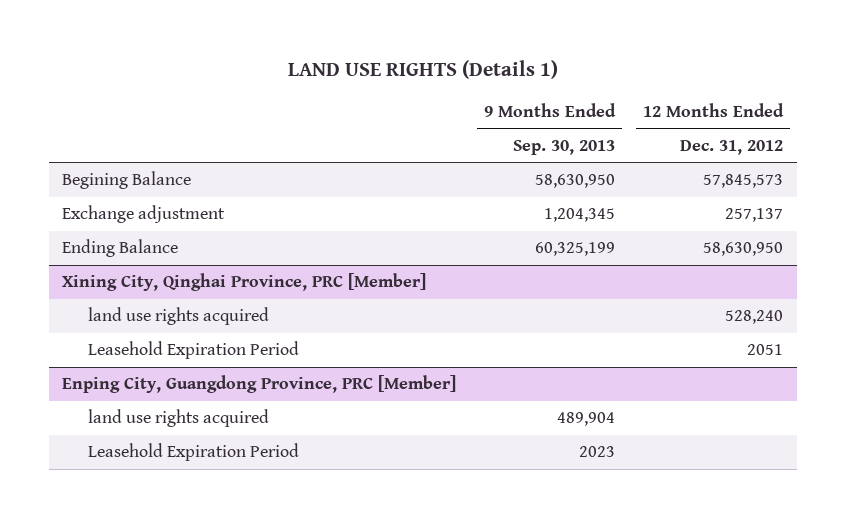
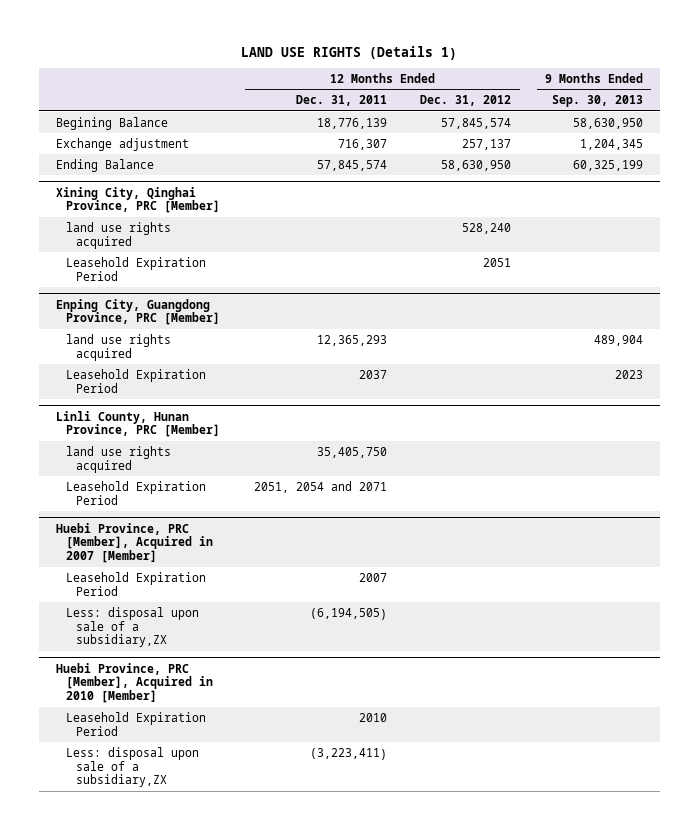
none -> [295,95,387,107] Dec. 31, 2011
[702,174,783,189] 57,845,573 -> [441,117,512,129] 57,845,574
none -> [55,410,221,438] Linli County, Hunan Province, PRC [Member]
none -> [66,445,172,473] land use rights acquired
none -> [66,480,207,505] Leasehold Expiration Period
none -> [55,522,214,564] Huebi Province, PRC [Member], Acquired in 2007 [Member]
none -> [66,571,207,596] Leasehold Expiration Period
none -> [66,606,200,648] Less: disposal upon sale of a subsidiary,ZX
none -> [55,662,214,704] Huebi Province, PRC [Member], Acquired in 2010 [Member]
none -> [66,711,207,736] Leasehold Expiration Period
none -> [66,746,200,788] Less: disposal upon sale of a subsidiary,ZX

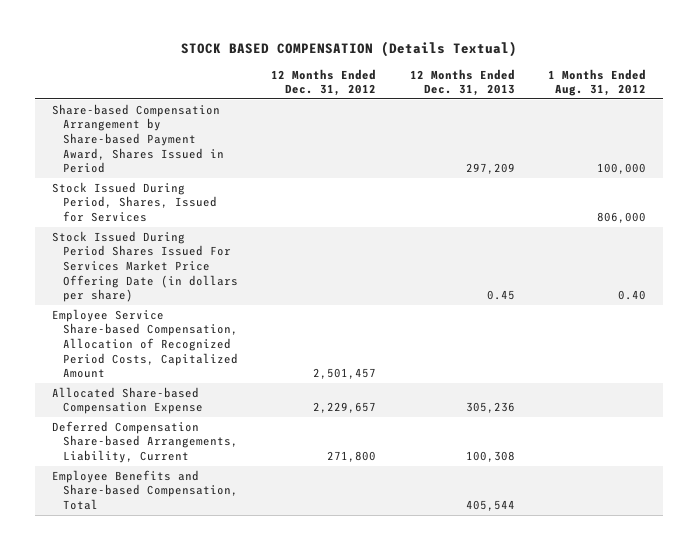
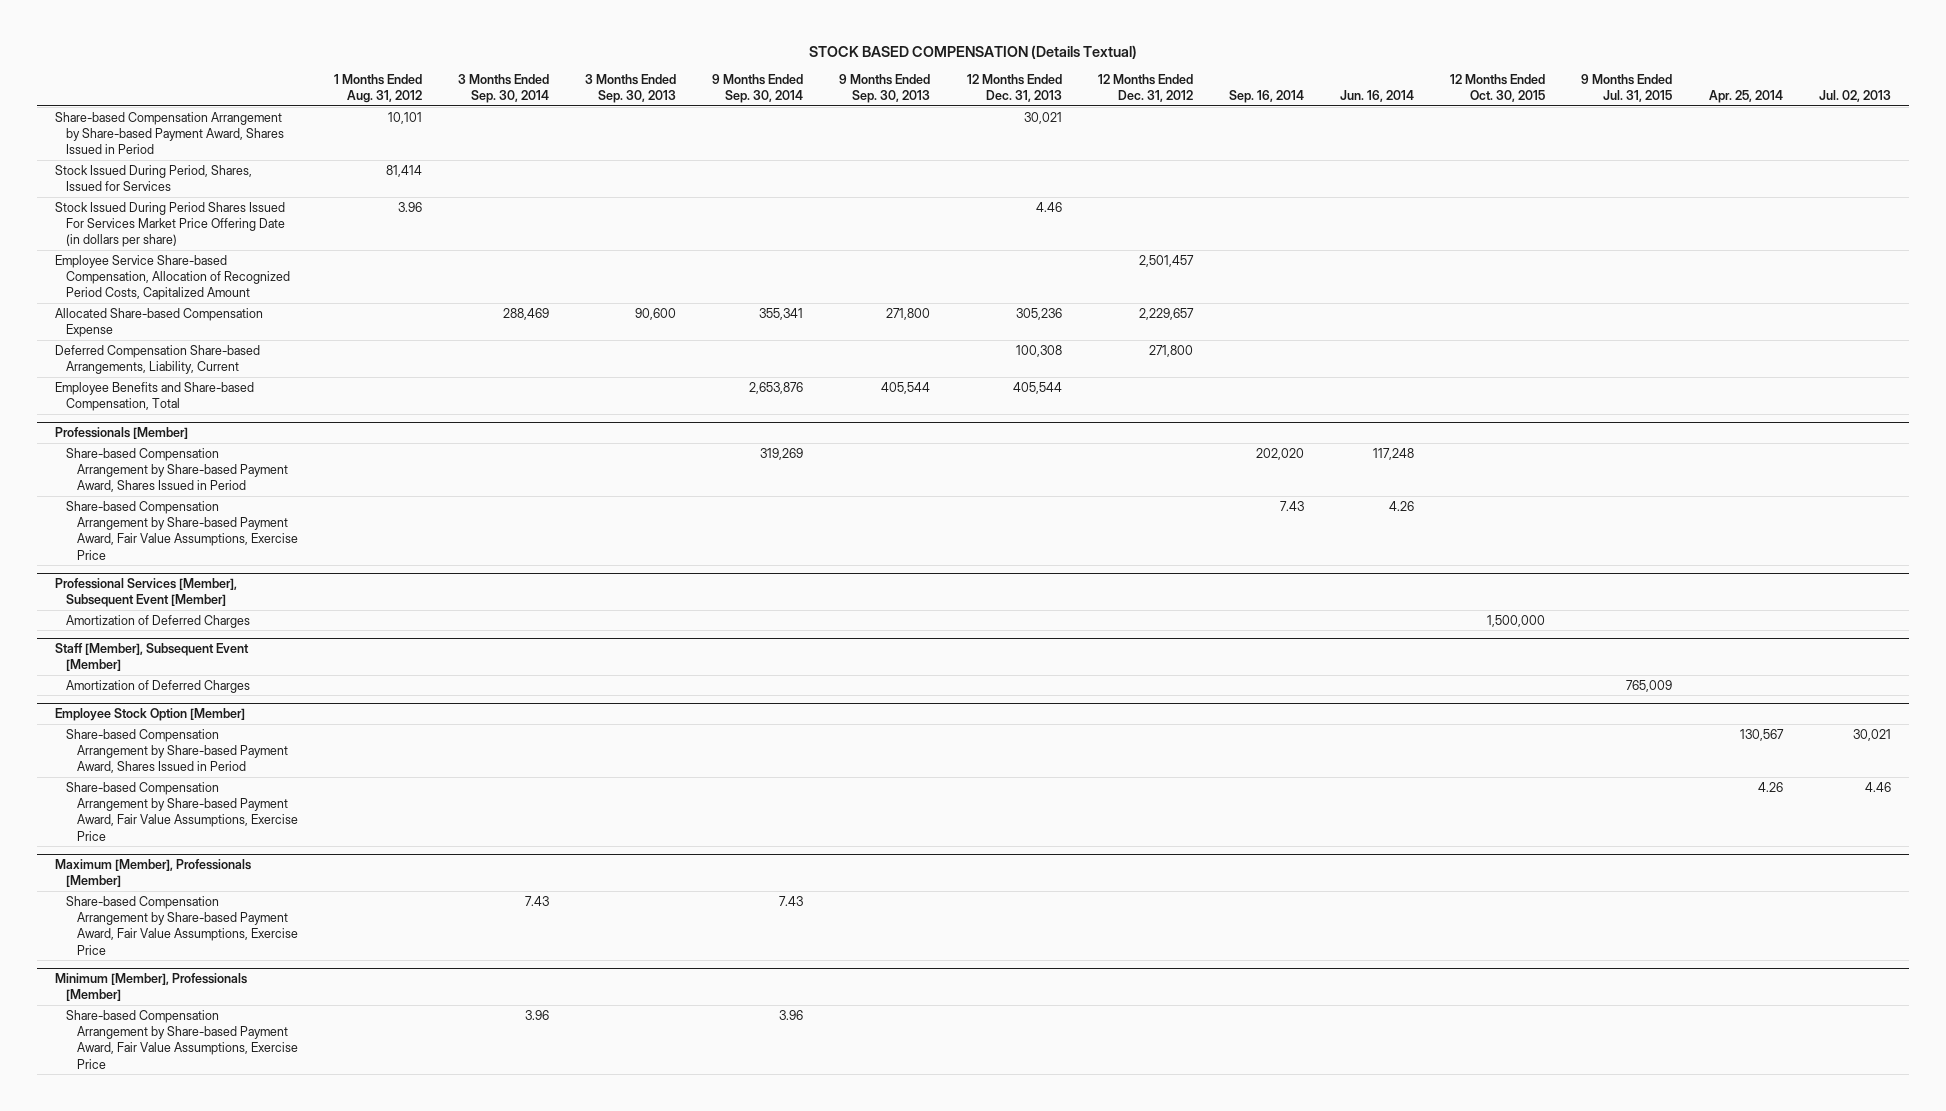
none -> [458,74,550,104] 3 Months Ended Sep. 30, 2014
none -> [585,74,677,104] 3 Months Ended Sep. 30, 2013
none -> [712,74,804,104] 9 Months Ended Sep. 30, 2014
none -> [839,74,931,104] 9 Months Ended Sep. 30, 2013
none -> [1228,90,1304,104] Sep. 16, 2014
none -> [1340,90,1415,103] Jun. 16, 2014
none -> [1450,74,1546,103] 12 Months Ended Oct. 30, 2015
none -> [1581,74,1673,103] 9 Months Ended Jul. 31, 2015
none -> [1708,90,1783,104] Apr. 25, 2014
none -> [1818,90,1891,103] Jul. 02, 2013
[465,163,515,175] 297,209 -> [1023,111,1062,124] 30,021
[597,163,647,175] 100,000 -> [387,111,422,124] 10,101
[597,212,647,224] 806,000 -> [385,164,422,177] 81,414
[486,290,515,301] 0.45 -> [1035,201,1062,212] 4.46
[618,290,647,301] 0.40 -> [397,201,422,212] 3.96
none -> [55,426,189,439] Professionals [Member]
none -> [65,447,288,493] Share-based Compensation Arrangement by Share-based Payment Award, Shares Issued in Period
none -> [65,500,298,560] Share-based Compensation Arrangement by Share-based Payment Award, Fair Value Assumptions, Exercise Price
none -> [55,577,238,608] Professional Services [Member], Subsequent Event [Member]
none -> [65,614,250,628] Amortization of Deferred Charges
none -> [55,642,250,672] Staff [Member], Subsequent Event [Member]
none -> [65,679,250,693] Amortization of Deferred Charges
none -> [55,707,246,721] Employee Stock Option [Member]
none -> [65,728,288,774] Share-based Compensation Arrangement by Share-based Payment Award, Shares Issued in Period
none -> [65,781,298,841] Share-based Compensation Arrangement by Share-based Payment Award, Fair Value Assumptions, Exercise Price
none -> [55,858,252,888] Maximum [Member], Professionals [Member]
none -> [65,895,298,955] Share-based Compensation Arrangement by Share-based Payment Award, Fair Value Assumptions, Exercise Price
none -> [55,972,248,1002] Minimum [Member], Professionals [Member]
none -> [65,1009,298,1069] Share-based Compensation Arrangement by Share-based Payment Award, Fair Value Assumptions, Exercise Price

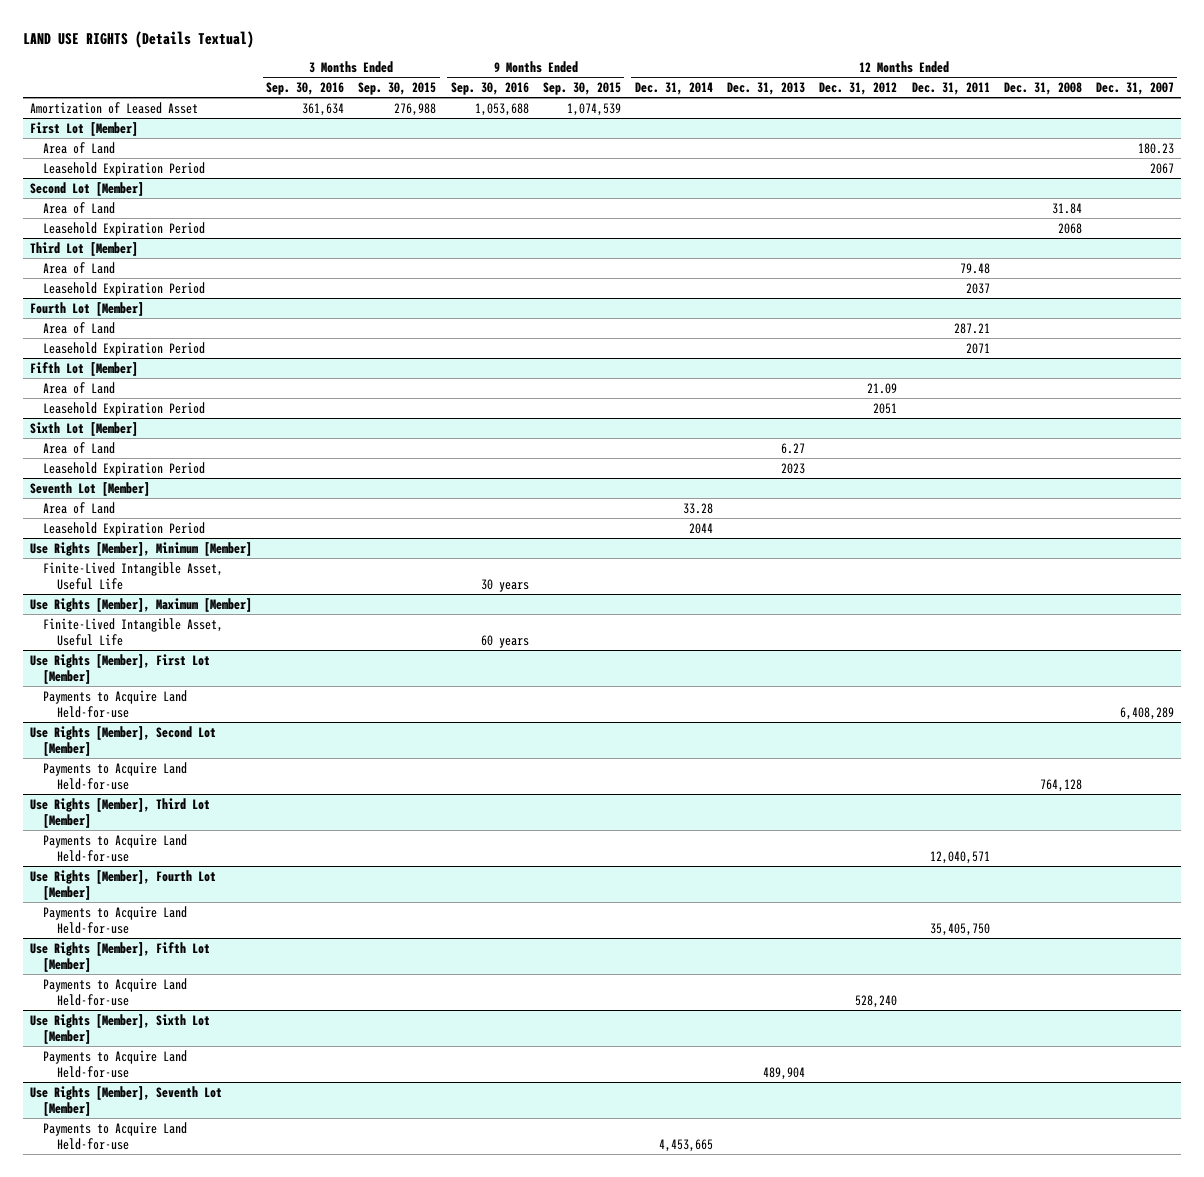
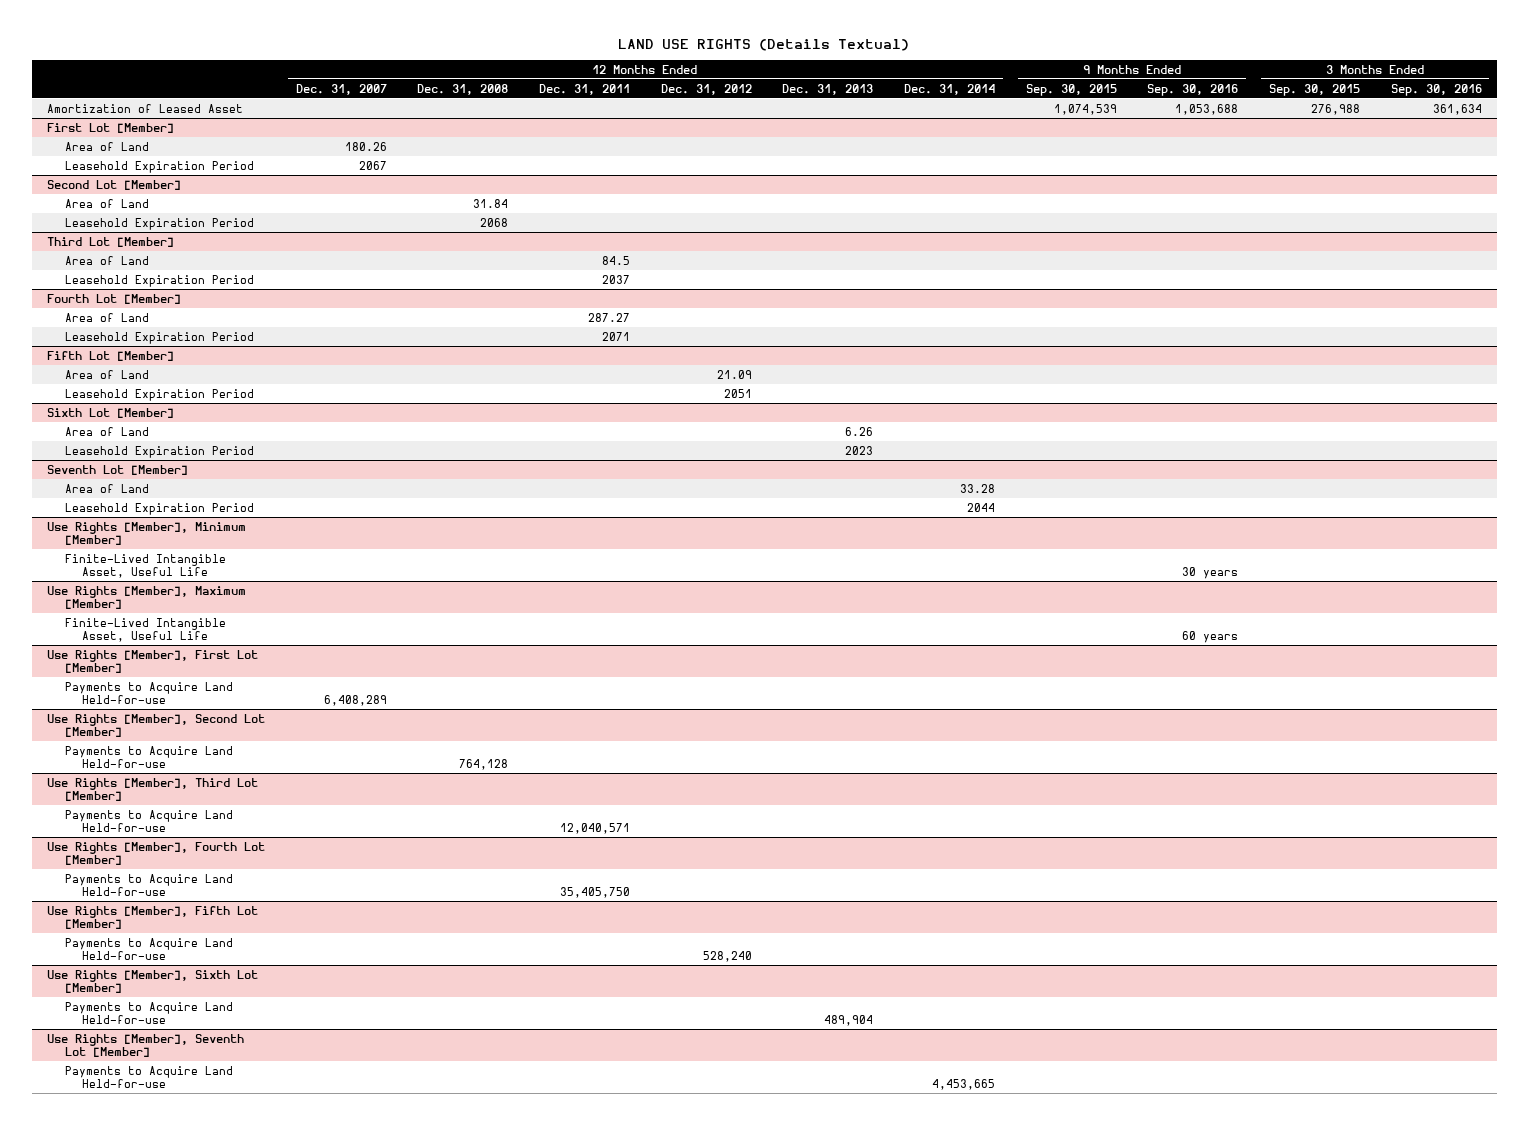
[1137,142,1174,154] 180.23 -> [344,141,387,151] 180.26
[959,262,990,274] 79.48 -> [601,255,630,265] 84.5
[953,322,990,334] 287.21 -> [587,312,630,322] 287.27
[781,442,806,454] 6.27 -> [845,426,874,436] 6.26

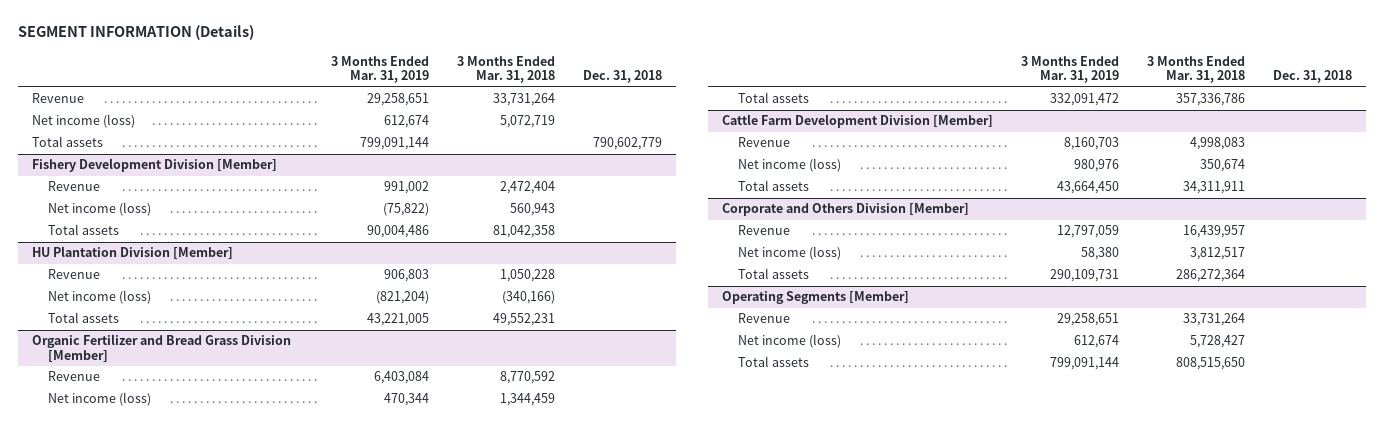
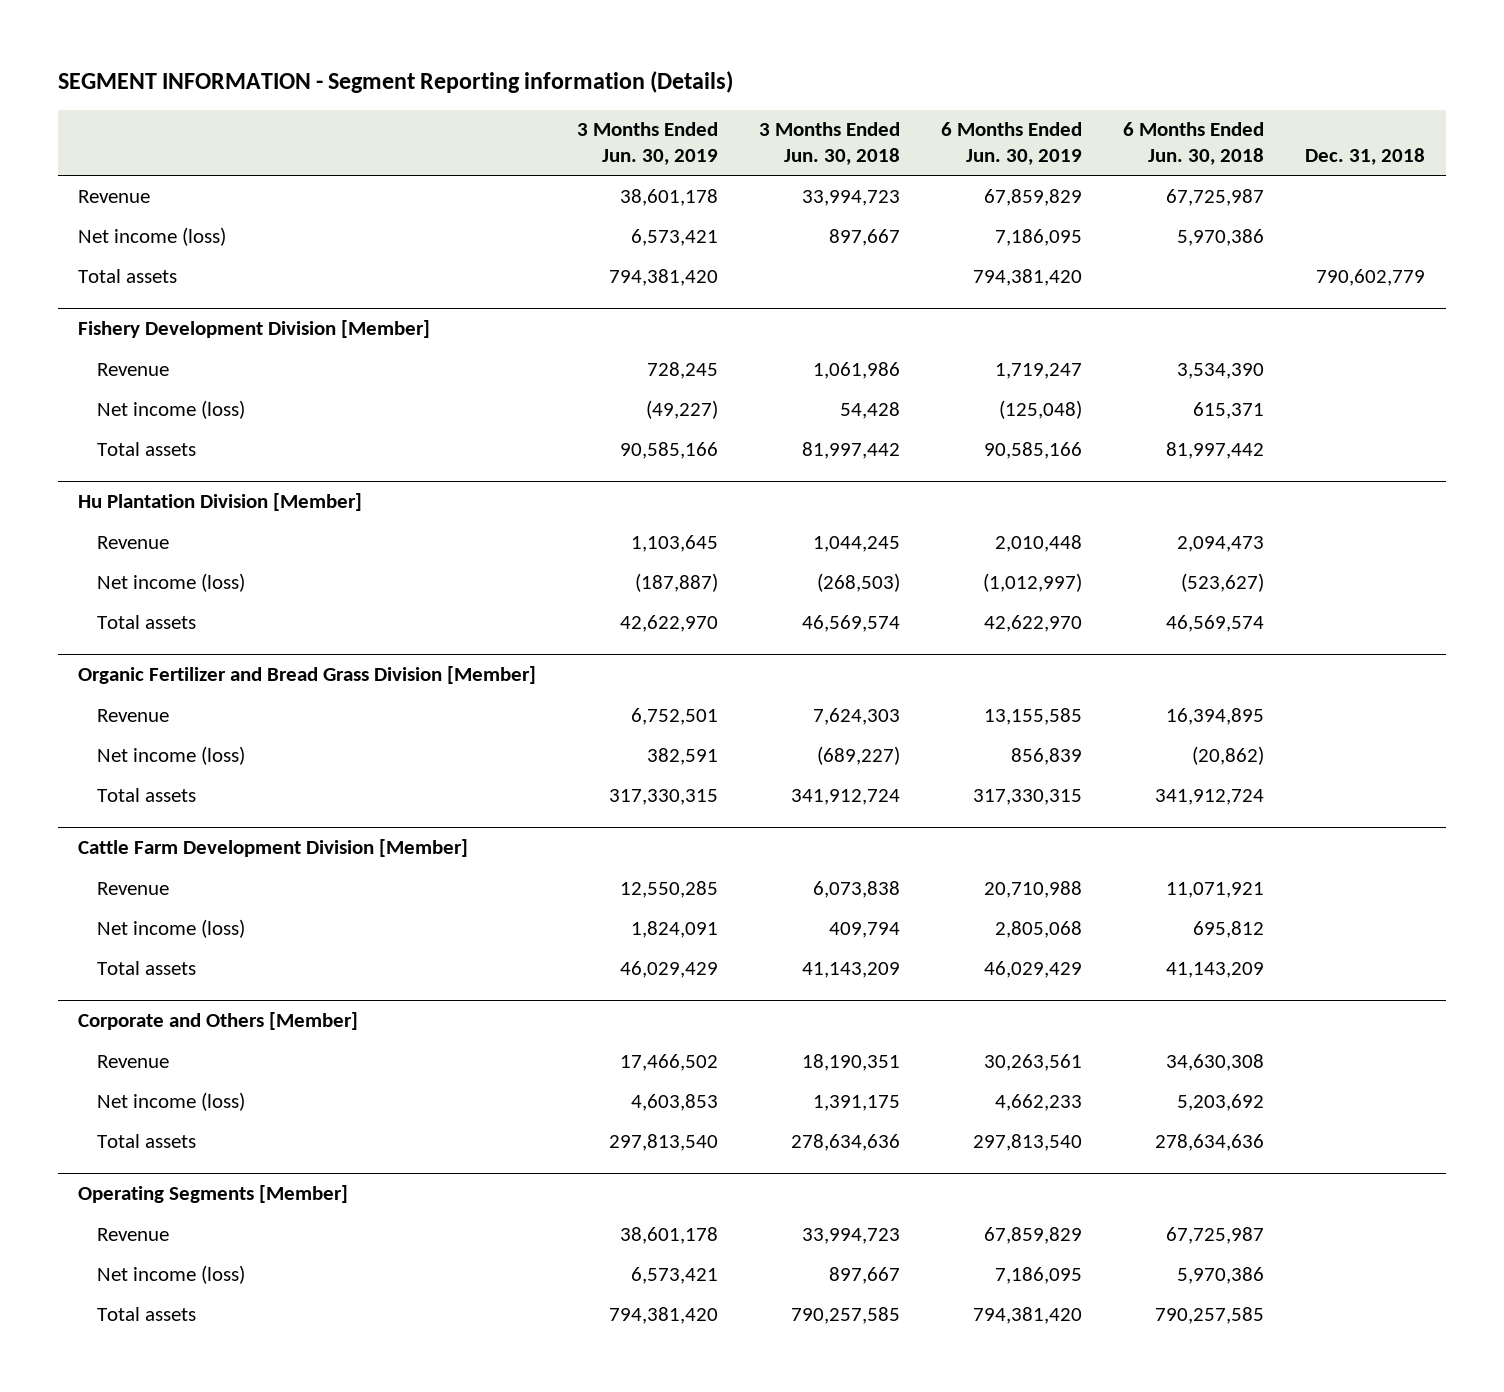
[17,25,254,41] SEGMENT INFORMATION (Details) -> [57,71,733,94] SEGMENT INFORMATION - Segment Reporting information (Details)
[330,55,429,84] 3 Months Ended Mar. 31, 2019 -> none
[456,55,555,84] 3 Months Ended Mar. 31, 2018 -> none
none -> [577,122,719,165] 3 Months Ended Jun. 30, 2019
none -> [759,122,901,165] 3 Months Ended Jun. 30, 2018
none -> [941,122,1083,165] 6 Months Ended Jun. 30, 2019
none -> [1123,122,1265,165] 6 Months Ended Jun. 30, 2018
[31,246,233,260] HU Plantation Division [Member] -> [78,493,363,512] Hu Plantation Division [Member]
[721,203,969,217] Corporate and Others Division [Member] -> [78,1012,359,1031] Corporate and Others [Member]

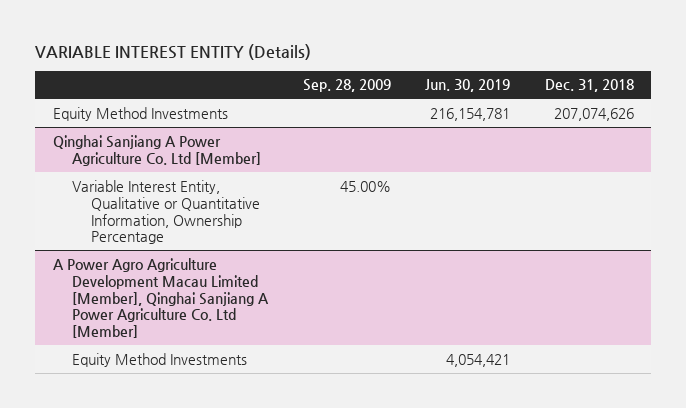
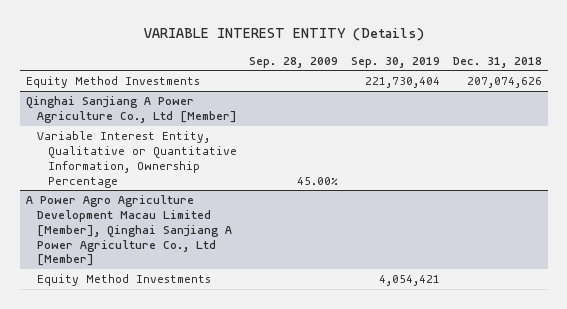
[425,79,511,93] Jun. 30, 2019 -> none
none -> [350,56,440,68] Sep. 30, 2019
[52,134,261,166] Qinghai Sanjiang A Power Agriculture Co. Ltd [Member] -> [25,96,237,123] Qinghai Sanjiang A Power Agriculture Co., Ltd [Member]
[52,257,269,339] A Power Agro Agriculture Development Macau Limited [Member], Qinghai Sanjiang A Power Agriculture Co. Ltd [Member] -> [25,195,232,267] A Power Agro Agriculture Development Macau Limited [Member], Qinghai Sanjiang A Power Agriculture Co., Ltd [Member]

